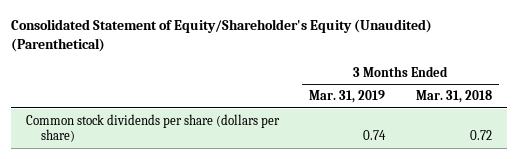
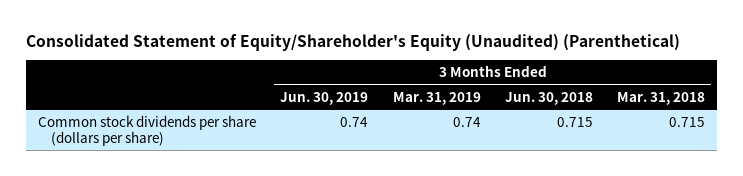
none -> [280,91,369,105] Jun. 30, 2019
none -> [504,91,593,105] Jun. 30, 2018
[469,130,492,141] 0.72 -> [668,117,705,128] 0.715

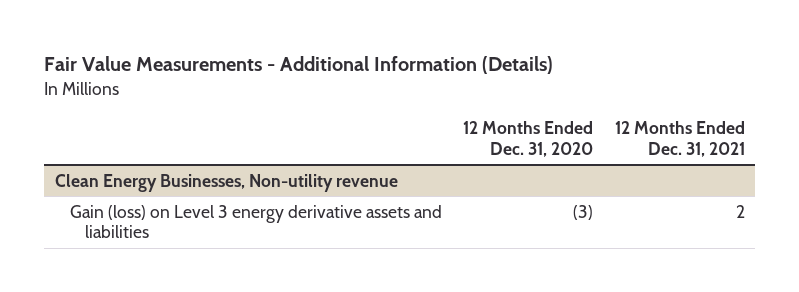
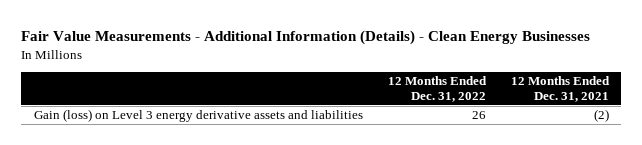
[43,56,553,75] Fair Value Measurements - Additional Information (Details) -> [21,30,591,46] Fair Value Measurements - Additional Information (Details) - Clean Energy Businesses
[463,121,594,157] 12 Months Ended Dec. 31, 2020 -> none
none -> [387,75,487,102] 12 Months Ended Dec. 31, 2022
[54,173,398,192] Clean Energy Businesses, Non-utility revenue -> none
[735,204,745,218] 2 -> [593,109,609,123] (2)

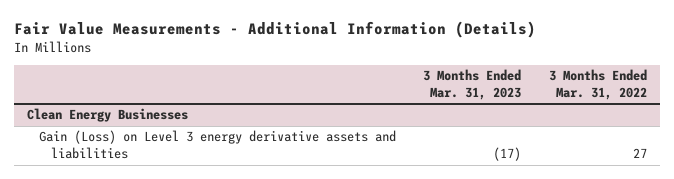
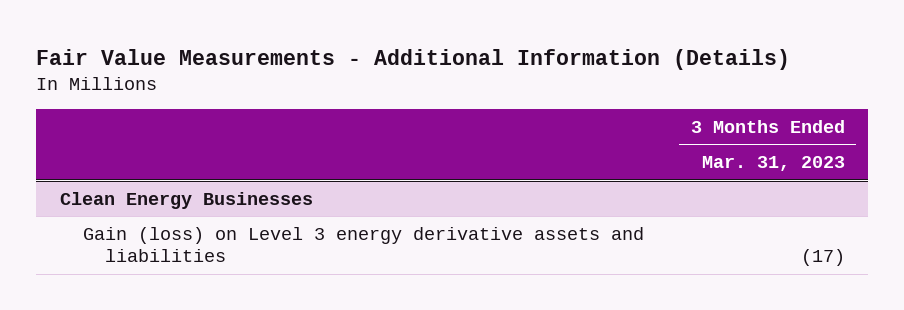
[548,69,647,100] 3 Months Ended Mar. 31, 2022 -> none
[39,130,397,160] Gain (Loss) on Level 3 energy derivative assets and liabilities -> [82,226,644,263] Gain (loss) on Level 3 energy derivative assets and liabilities

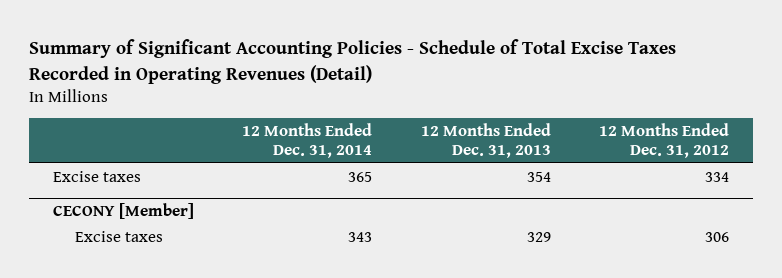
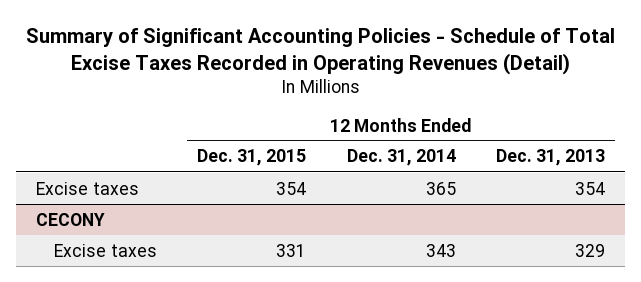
[599,122,730,159] 12 Months Ended Dec. 31, 2012 -> none
none -> [197,149,307,167] Dec. 31, 2015
[52,203,194,220] CECONY [Member] -> [36,212,106,226] CECONY

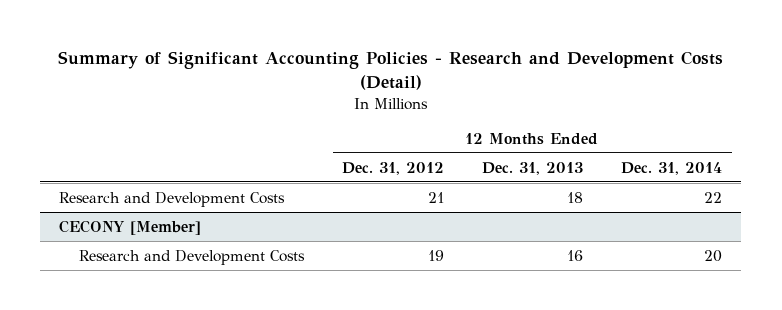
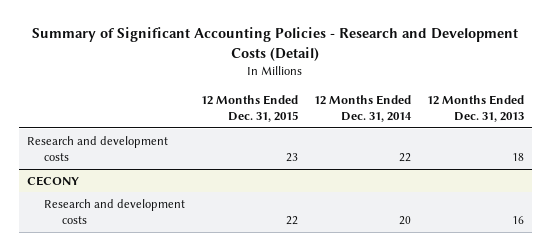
[342,161,445,175] Dec. 31, 2012 -> none
none -> [201,94,299,123] 12 Months Ended Dec. 31, 2015
[59,191,286,207] Research and Development Costs -> [26,135,168,162] Research and development costs
[59,219,202,235] CECONY [Member] -> [26,175,79,186] CECONY
[79,249,306,265] Research and Development Costs -> [44,198,186,225] Research and development costs

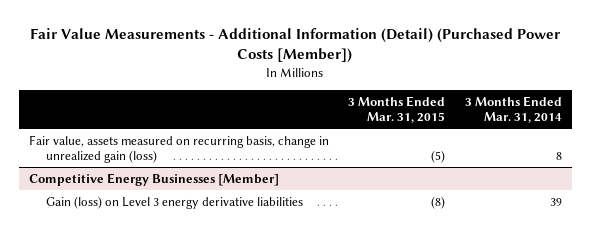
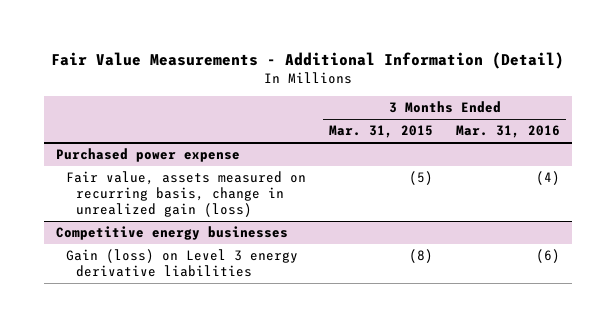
[30,27,561,64] Fair Value Measurements - Additional Information (Detail) (Purchased Power Costs [Member]) -> [50,51,564,69] Fair Value Measurements - Additional Information (Detail)
[464,95,562,123] 3 Months Ended Mar. 31, 2014 -> none
none -> [456,125,561,139] Mar. 31, 2016
none -> [55,148,240,163] Purchased power expense
[28,172,279,186] Competitive Energy Businesses [Member] -> [55,226,288,241] Competitive energy businesses

